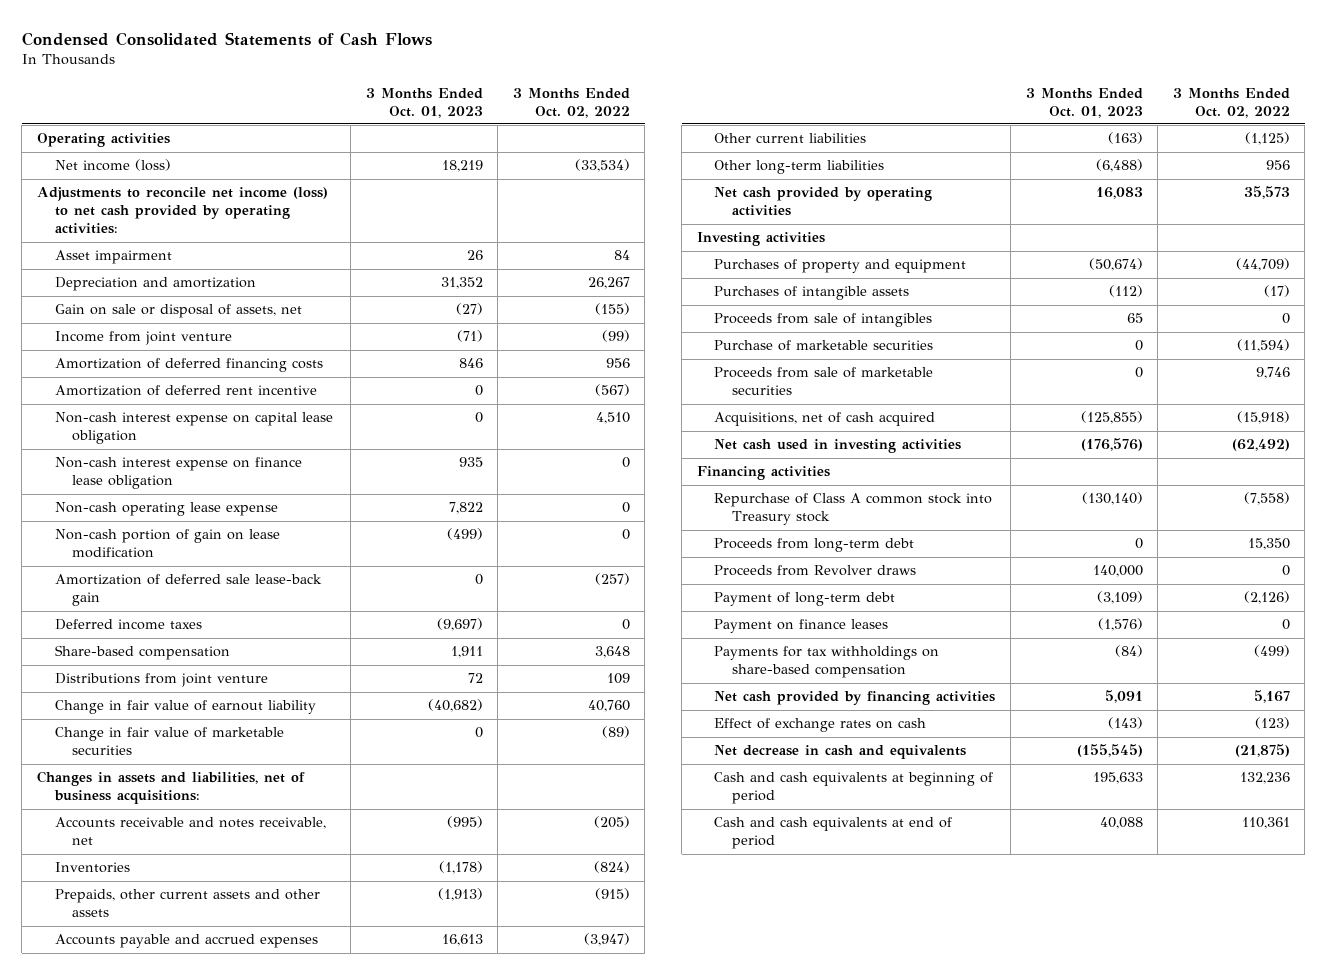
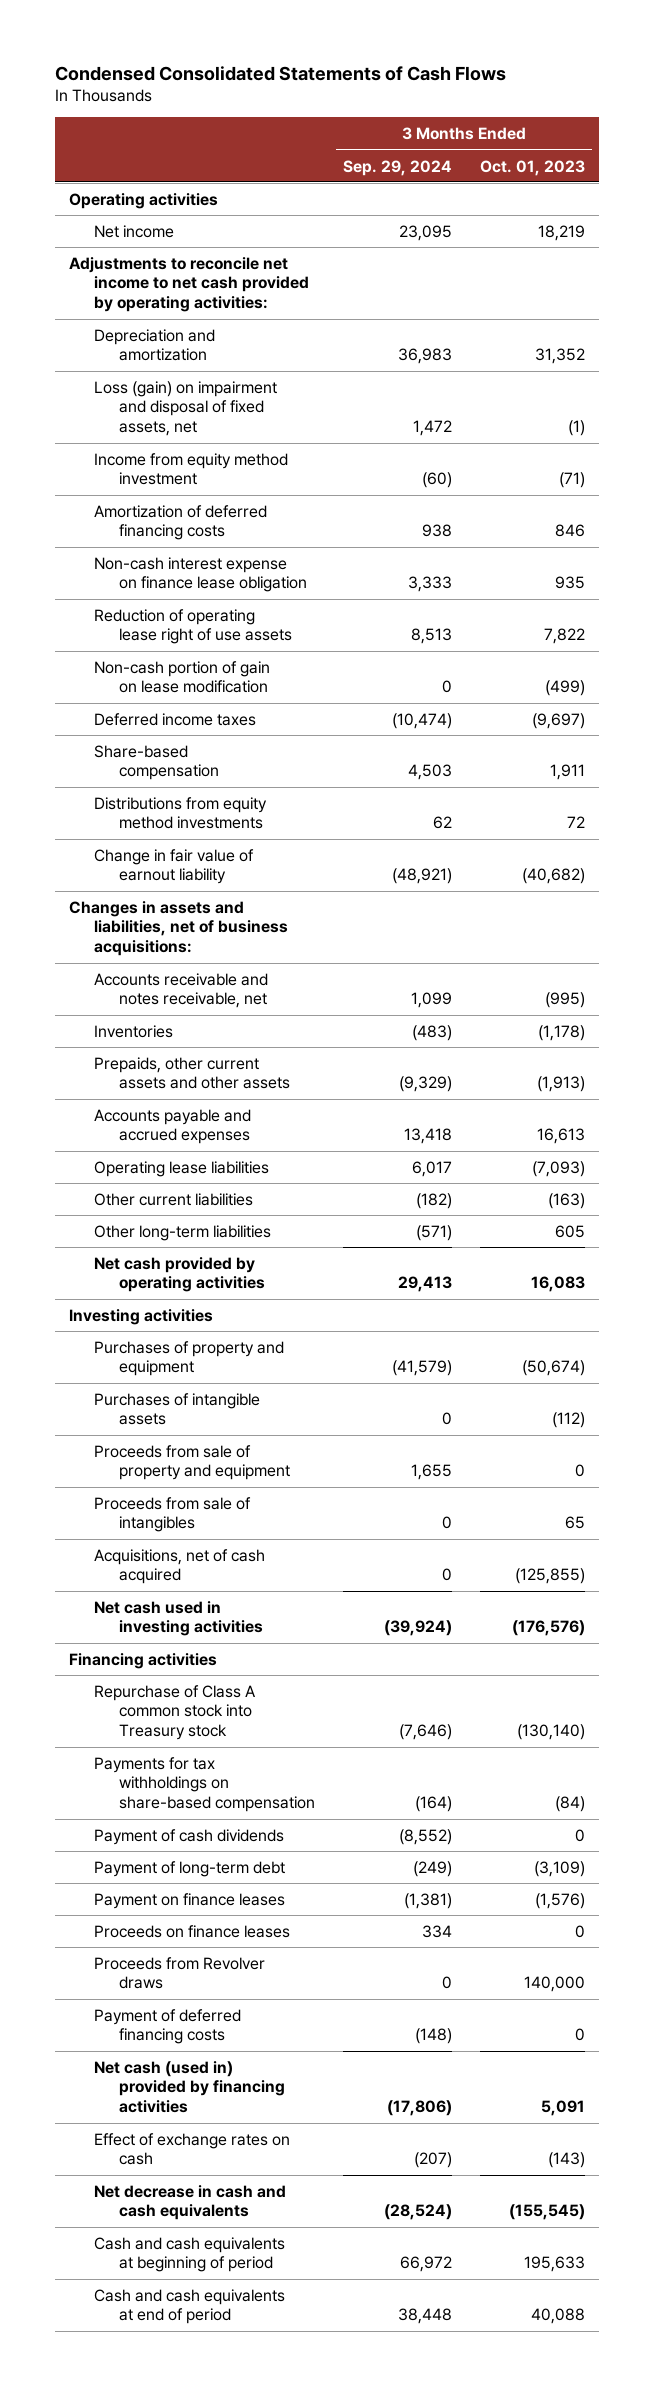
[512,87,630,118] 3 Months Ended Oct. 02, 2022 -> none
none -> [343,159,453,176] Sep. 29, 2024
[54,250,172,265] Asset impairment -> none
[54,159,171,172] Net income (loss) -> [94,224,175,238] Net income
[36,187,328,235] Adjustments to reconcile net income (loss) to net cash provided by operating activities: -> [68,256,310,313] Adjustments to reconcile net income to net cash provided by operating activities:
[54,304,302,319] Gain on sale or disposal of assets, net -> [94,380,278,437] Loss (gain) on impairment and disposal of fixed assets, net
[455,303,483,316] (27) -> [567,420,585,437] (1)
[54,331,232,346] Income from joint venture -> [94,452,289,486] Income from equity method investment
[54,385,317,397] Amortization of deferred rent incentive -> none
[54,412,333,445] Non-cash interest expense on capital lease obligation -> none
[54,502,278,517] Non-cash operating lease expense -> [94,608,293,645] Reduction of operating lease right of use assets
[54,574,322,607] Amortization of deferred sale lease-back gain -> none
[54,673,268,688] Distributions from joint venture -> [94,796,268,830] Distributions from equity method investments
[54,727,284,756] Change in fair value of marketable securities -> none
none -> [94,1160,270,1177] Operating lease liabilities
[1095,159,1143,173] (6,488) -> [554,1224,585,1238] 605
none -> [94,1444,291,1481] Proceeds from sale of property and equipment
[714,340,934,352] Purchase of marketable securities -> none
[714,367,934,396] Proceeds from sale of marketable securities -> none
[714,538,915,553] Proceeds from long-term debt -> none
[714,646,940,679] Payments for tax withholdings on share-based compensation -> [94,1756,316,1813] Payments for tax withholdings on share-based compensation
none -> [94,1828,285,1845] Payment of cash dividends
none -> [94,1924,291,1938] Proceeds on finance leases
[714,565,917,577] Proceeds from Revolver draws -> [94,1956,266,1990] Proceeds from Revolver draws
none -> [94,2008,242,2045] Payment of deferred financing costs
[714,691,996,706] Net cash provided by financing activities -> [94,2060,286,2114] Net cash (used in) provided by financing activities
[714,745,967,760] Net decrease in cash and equivalents -> [94,2184,287,2221] Net decrease in cash and cash equivalents

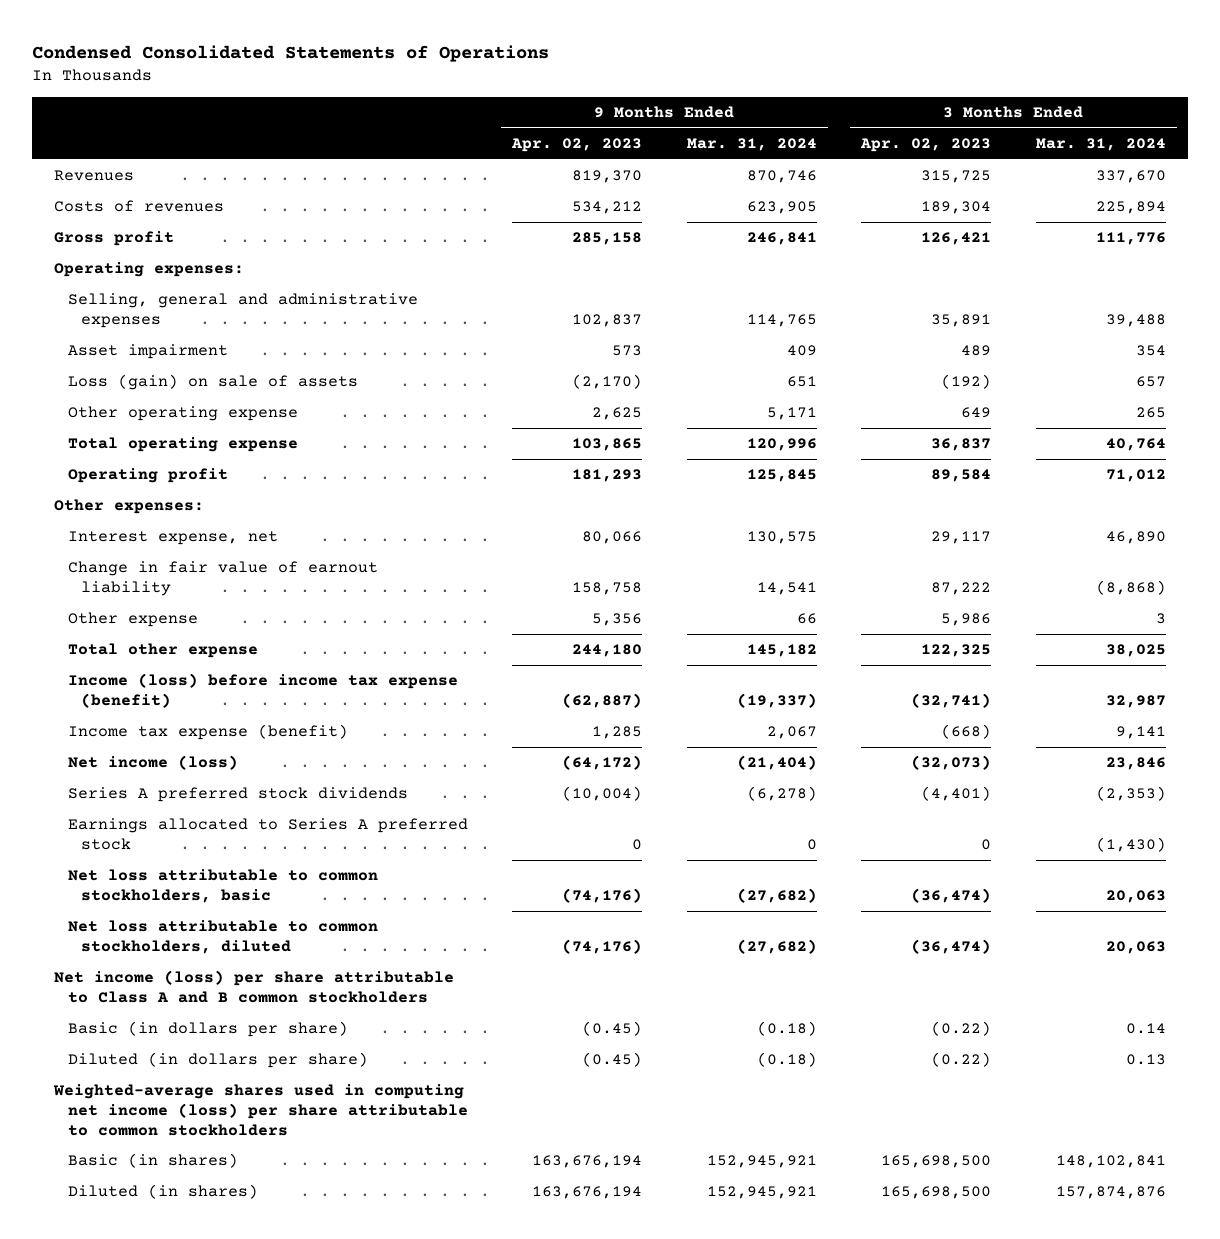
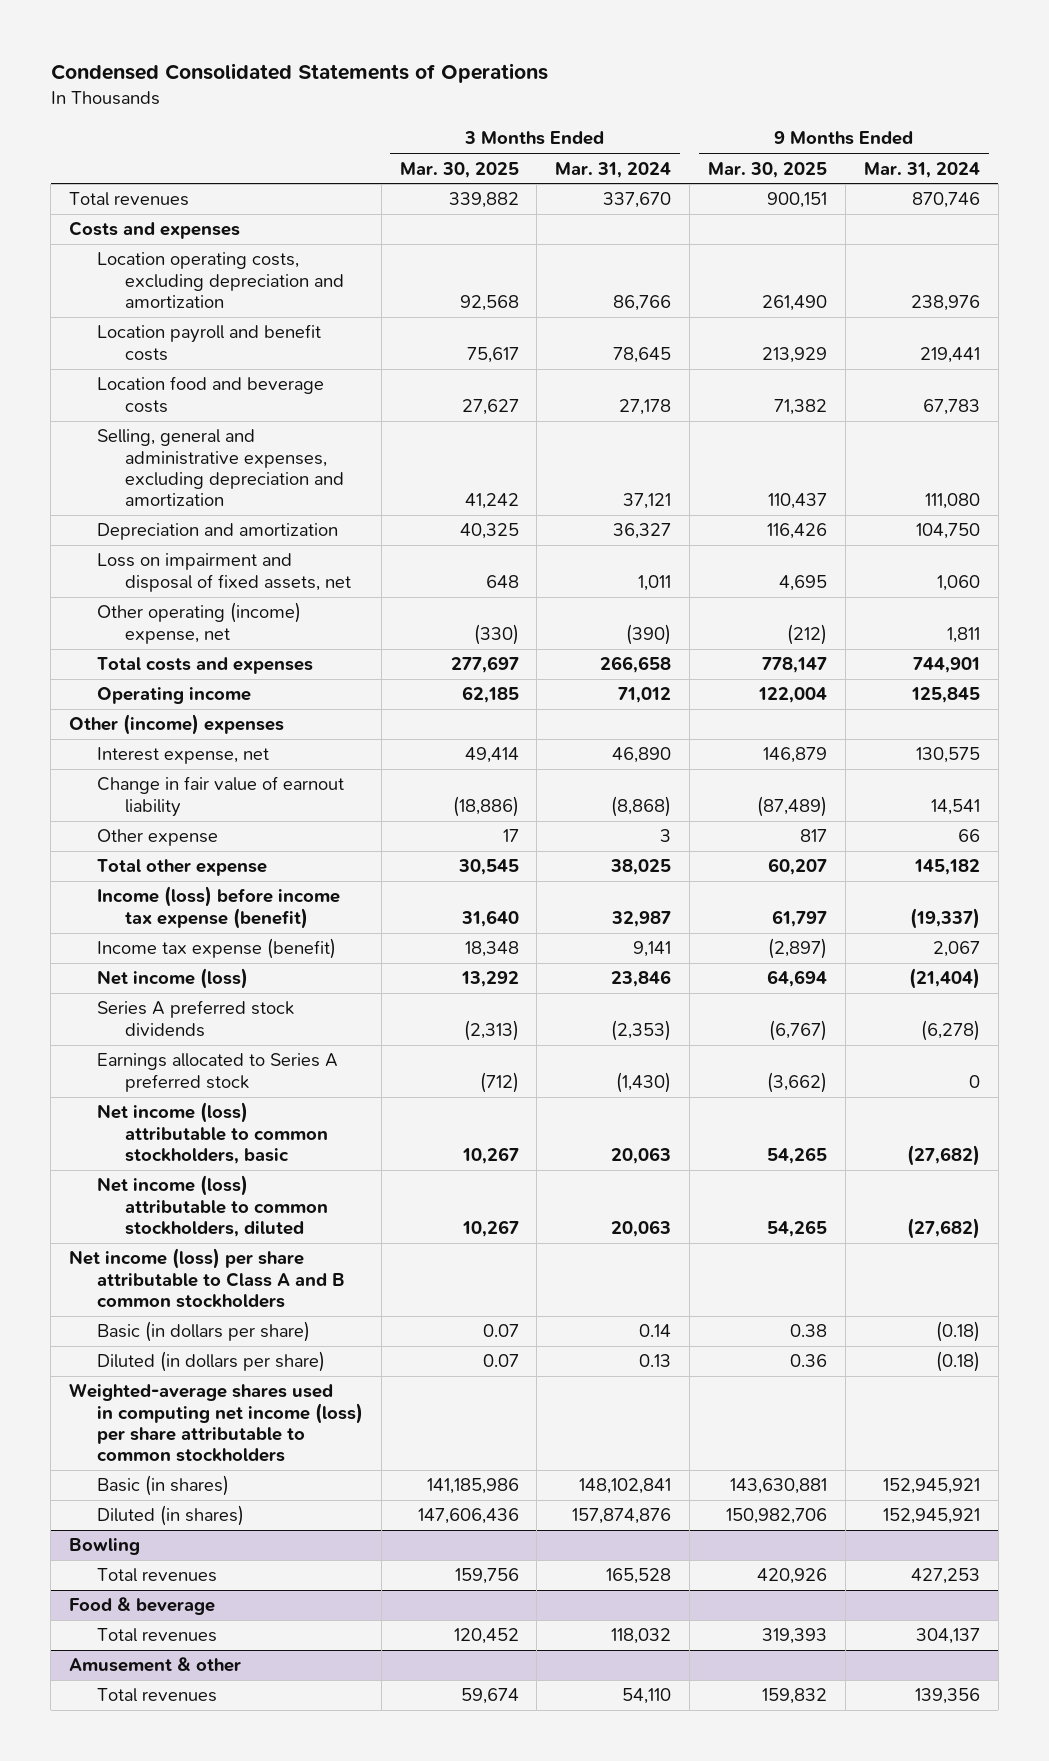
[511,137,643,152] Apr. 02, 2023 -> none
[860,137,992,152] Apr. 02, 2023 -> none
none -> [399,161,519,178] Mar. 30, 2025
none -> [707,161,827,178] Mar. 30, 2025
[54,200,225,213] Costs of revenues -> none
[54,231,175,247] Gross profit -> none
[54,262,245,278] Operating expenses: -> none
[67,344,228,360] Asset impairment -> none
[67,374,358,391] Loss (gain) on sale of assets -> none
[67,437,298,453] Total operating expense -> none
[54,170,135,182] Revenues -> [69,192,190,207] Total revenues
none -> [69,221,241,240] Costs and expenses
none -> [96,252,344,308] Location operating costs, excluding depreciation and amortization
none -> [96,324,321,361] Location payroll and benefit costs
none -> [96,376,324,413] Location food and beverage costs
[67,293,418,328] Selling, general and administrative expenses -> [96,429,344,507] Selling, general and administrative expenses, excluding depreciation and amortization
[746,313,817,327] 114,765 -> [924,493,980,510] 111,080
[1105,313,1166,327] 39,488 -> [623,493,672,510] 37,121
none -> [96,523,338,541] Depreciation and amortization
none -> [96,553,351,592] Loss on impairment and disposal of fixed assets, net
[67,406,298,422] Other operating expense -> [96,602,301,644] Other operating (income) expense, net
[766,407,817,421] 5,171 -> [946,626,980,643] 1,811
[1135,407,1166,419] 265 -> [626,623,672,645] (390)
none -> [96,657,313,675] Total costs and expenses
[67,468,228,484] Operating profit -> [96,687,251,705] Operating income
[54,499,205,515] Other expenses: -> [69,714,285,736] Other (income) expenses
[67,869,378,903] Net loss attributable to common stockholders, basic -> [96,1102,328,1164] Net income (loss) attributable to common stockholders, basic
[67,920,378,954] Net loss attributable to common stockholders, diluted -> [96,1175,328,1237] Net income (loss) attributable to common stockholders, diluted
none -> [69,1538,141,1556] Bowling
none -> [96,1568,217,1583] Total revenues
none -> [69,1597,216,1616] Food & beverage
none -> [96,1628,217,1643] Total revenues
none -> [69,1657,242,1673] Amusement & other
none -> [96,1688,217,1703] Total revenues

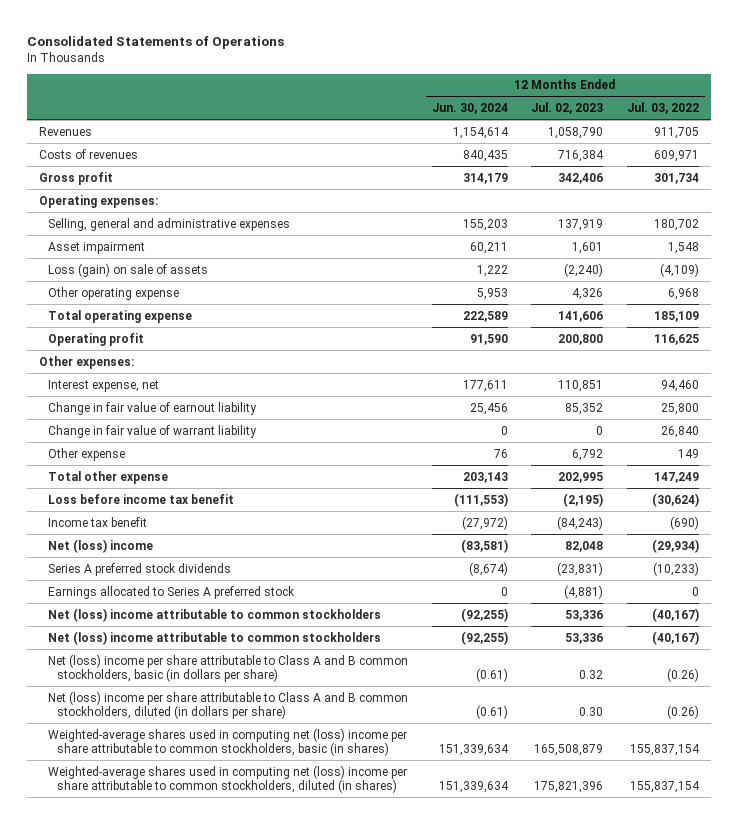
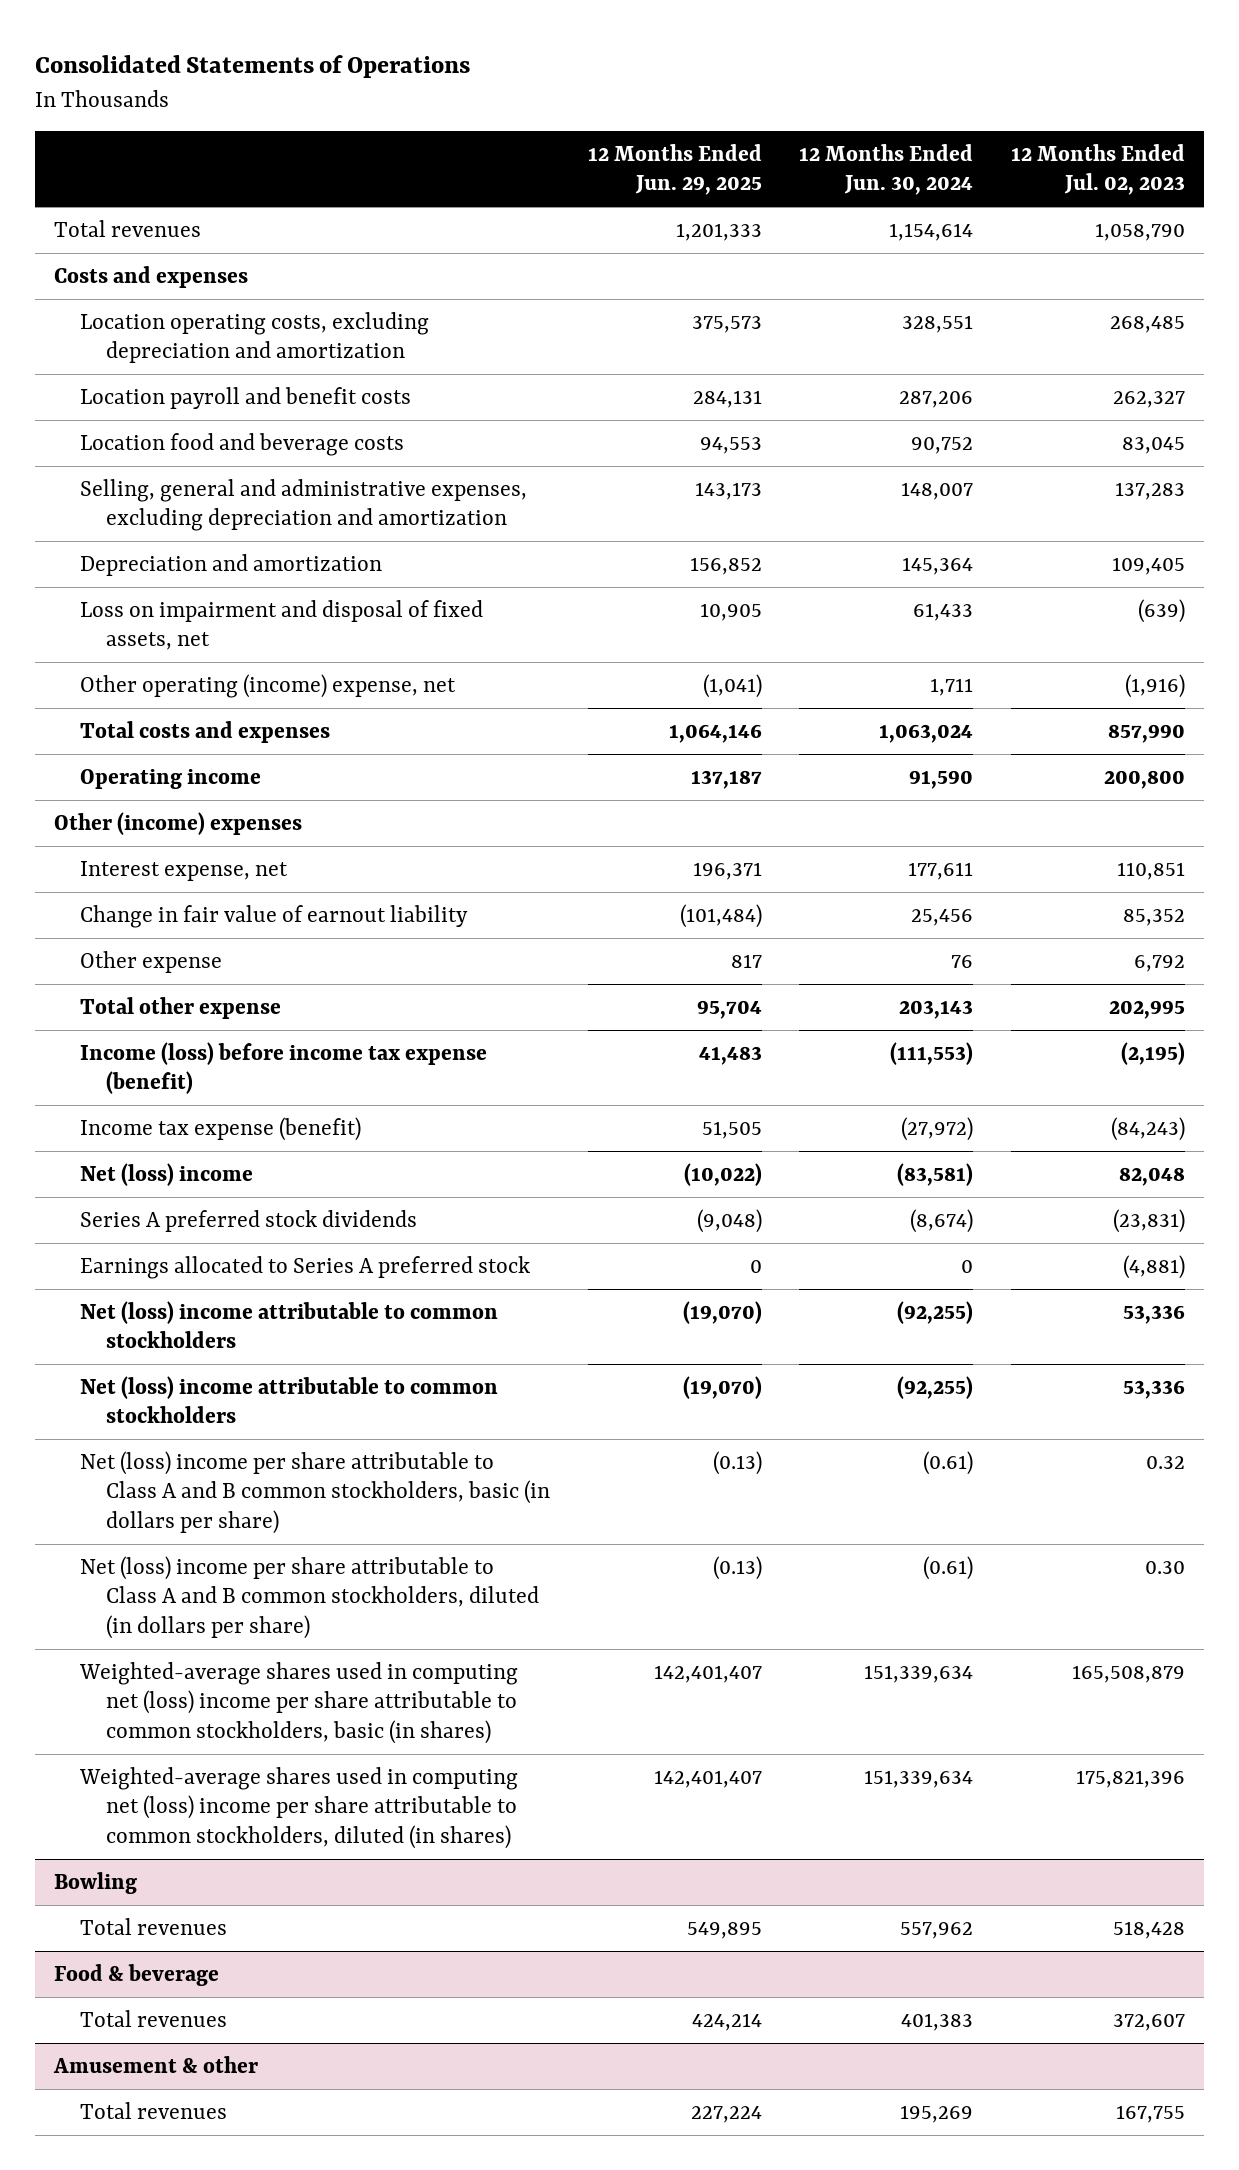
[626,101,699,114] Jul. 03, 2022 -> none
none -> [587,143,762,196] 12 Months Ended Jun. 29, 2025
[39,148,139,159] Costs of revenues -> none
[39,171,114,185] Gross profit -> none
[39,194,159,208] Operating expenses: -> none
[48,241,146,254] Asset impairment -> none
[48,262,209,277] Loss (gain) on sale of assets -> none
[48,309,193,323] Total operating expense -> none
[39,126,93,136] Revenues -> [54,219,202,237] Total revenues
none -> [54,265,249,288] Costs and expenses
none -> [80,311,430,364] Location operating costs, excluding depreciation and amortization
none -> [80,386,412,409] Location payroll and benefit costs
none -> [80,432,405,456] Location food and beverage costs
[48,217,291,231] Selling, general and administrative expenses -> [80,478,528,532] Selling, general and administrative expenses, excluding depreciation and amortization
[462,218,508,231] 155,203 -> [901,481,974,500] 148,007
[558,218,604,231] 137,919 -> [1114,481,1185,500] 137,283
none -> [80,553,383,576] Depreciation and amortization
none -> [80,599,484,651] Loss on impairment and disposal of fixed assets, net
[48,286,180,300] Other operating expense -> [80,673,457,698] Other operating (income) expense, net
[476,287,508,300] 5,953 -> [930,677,974,696] 1,711
[572,287,604,300] 4,326 -> [1124,673,1185,698] (1,916)
none -> [80,720,331,743] Total costs and expenses
[48,332,145,346] Operating profit -> [80,768,262,789] Operating income
[39,355,135,369] Other expenses: -> [54,811,303,835] Other (income) expenses
[48,424,258,438] Change in fair value of warrant liability -> none
[48,493,235,504] Loss before income tax benefit -> [80,1041,488,1095] Income (loss) before income tax expense (benefit)
[48,516,148,527] Income tax benefit -> [80,1116,362,1141] Income tax expense (benefit)
none -> [54,1871,138,1894] Bowling
none -> [80,1917,228,1935] Total revenues
none -> [54,1963,220,1986] Food & beverage
none -> [80,2009,228,2027] Total revenues
none -> [53,2055,259,2073] Amusement & other
none -> [80,2101,228,2119] Total revenues

